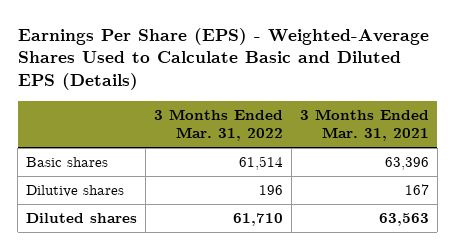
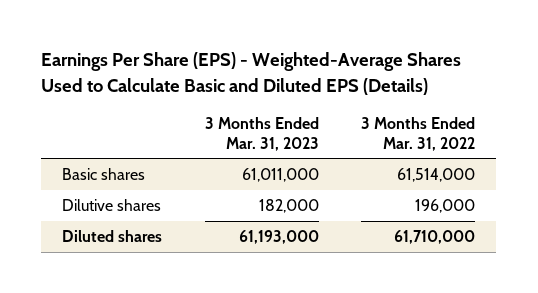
[299,109,429,142] 3 Months Ended Mar. 31, 2021 -> none
none -> [204,116,319,151] 3 Months Ended Mar. 31, 2023
[239,156,284,171] 61,514 -> [397,167,476,182] 61,514,000
[259,185,284,196] 196 -> [415,198,476,213] 196,000
[233,213,284,227] 61,710 -> [394,229,476,244] 61,710,000

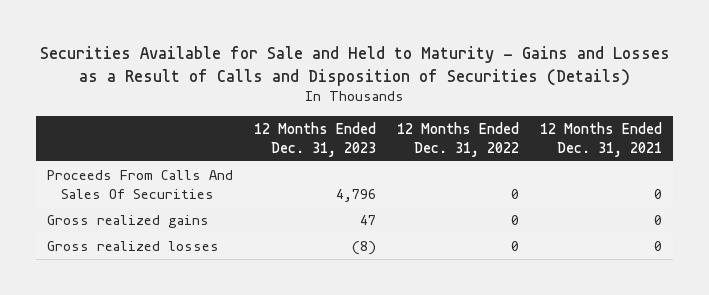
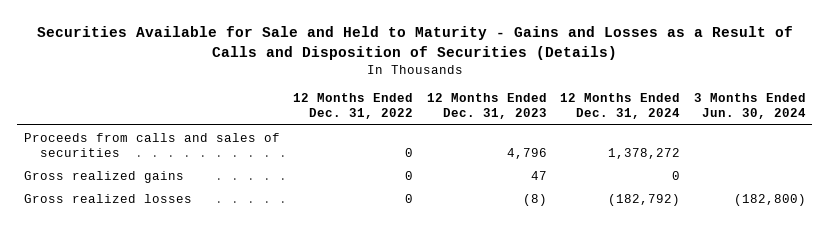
[540,121,663,157] 12 Months Ended Dec. 31, 2021 -> none
none -> [560,93,681,120] 12 Months Ended Dec. 31, 2024
none -> [693,93,806,120] 3 Months Ended Jun. 30, 2024
[46,170,233,199] Proceeds From Calls And Sales Of Securities -> [24,132,281,158] Proceeds from calls and sales of securities

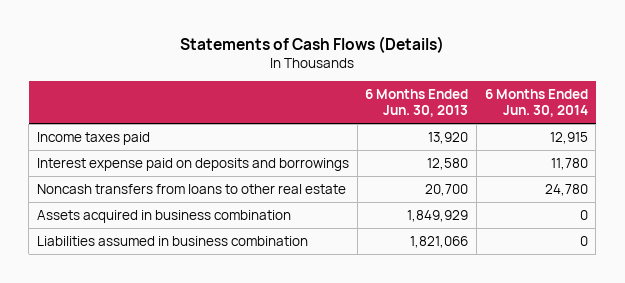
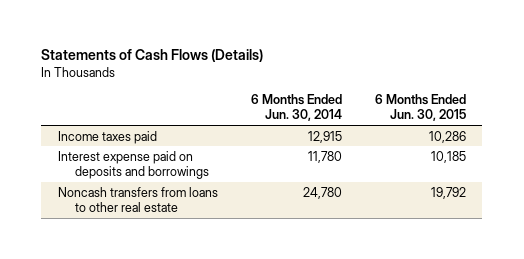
[365,89,469,118] 6 Months Ended Jun. 30, 2013 -> none
none -> [374,93,466,122] 6 Months Ended Jun. 30, 2015
[36,209,291,223] Assets acquired in business combination -> none
[36,235,308,246] Liabilities assumed in business combination -> none

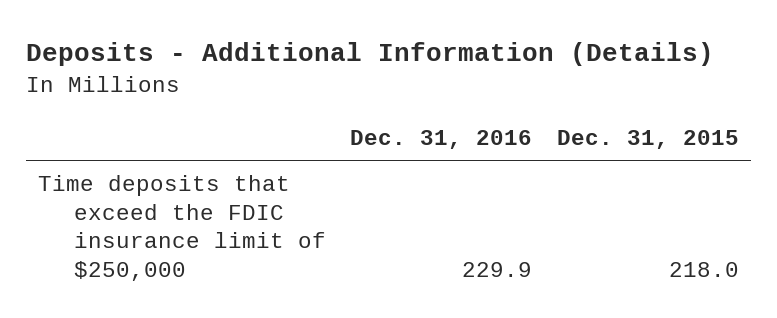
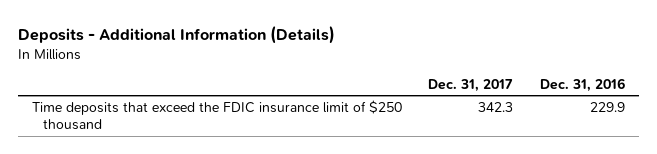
[556,129,739,149] Dec. 31, 2015 -> none
none -> [428,78,514,92] Dec. 31, 2017
[38,175,326,281] Time deposits that exceed the FDIC insurance limit of $250,000 -> [31,99,402,131] Time deposits that exceed the FDIC insurance limit of $250 thousand

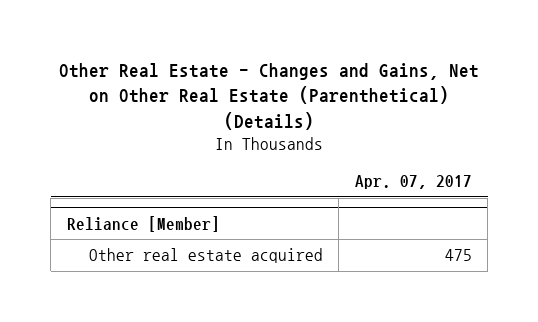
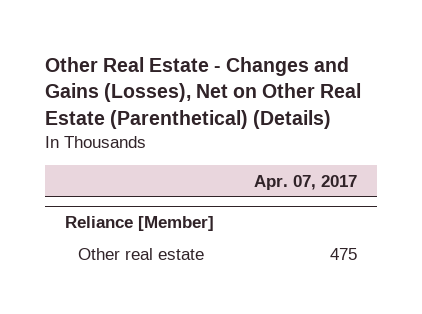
[59,63,480,130] Other Real Estate - Changes and Gains, Net on Other Real Estate (Parenthetical) (Details) -> [45,56,362,129] Other Real Estate - Changes and Gains (Losses), Net on Other Real Estate (Parenthetical) (Details)
[89,248,324,264] Other real estate acquired -> [78,247,205,260] Other real estate

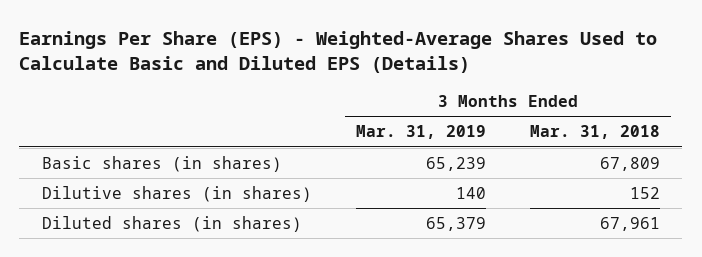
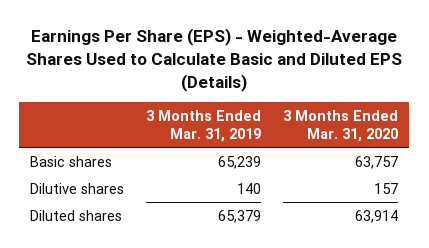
[530,125,661,140] Mar. 31, 2018 -> none
none -> [283,110,399,142] 3 Months Ended Mar. 31, 2020
[41,156,282,173] Basic shares (in shares) -> [30,155,113,167] Basic shares
[41,186,312,203] Dilutive shares (in shares) -> [30,182,125,194] Dilutive shares
[41,216,302,233] Diluted shares (in shares) -> [30,209,123,221] Diluted shares

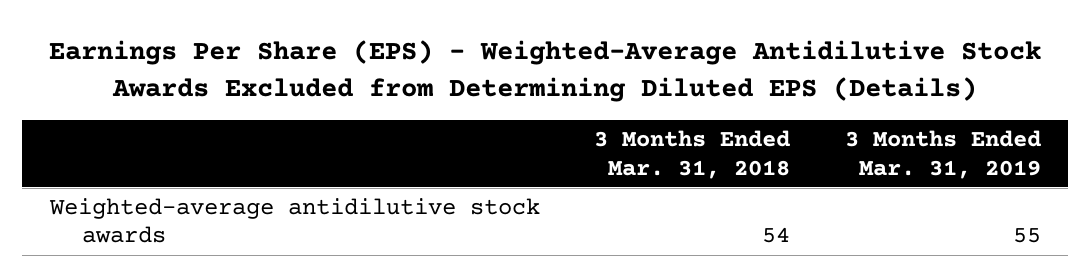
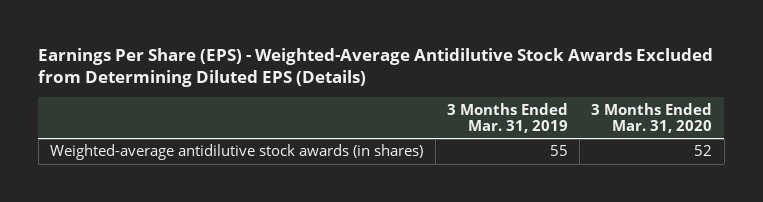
[594,130,791,179] 3 Months Ended Mar. 31, 2018 -> none
none -> [591,102,713,134] 3 Months Ended Mar. 31, 2020
[48,198,540,244] Weighted-average antidilutive stock awards -> [50,144,424,161] Weighted-average antidilutive stock awards (in shares)

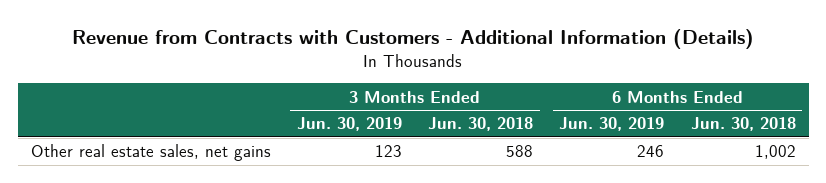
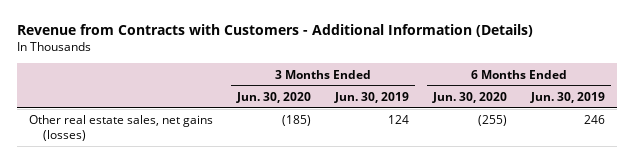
[428,117,534,132] Jun. 30, 2018 -> none
[690,117,796,132] Jun. 30, 2018 -> none
none -> [236,91,312,103] Jun. 30, 2020
none -> [432,91,508,103] Jun. 30, 2020
[30,144,271,162] Other real estate sales, net gains -> [28,115,213,142] Other real estate sales, net gains (losses)
[374,145,402,158] 123 -> [388,115,410,125] 124

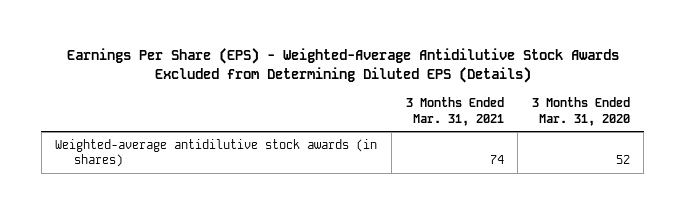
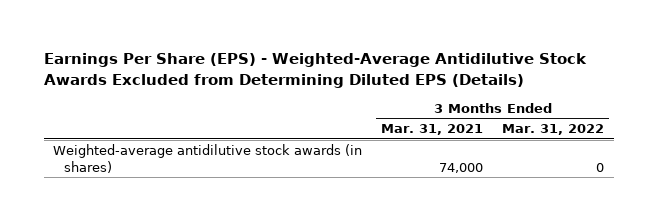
[531,97,630,126] 3 Months Ended Mar. 31, 2020 -> none
none -> [502,124,605,136] Mar. 31, 2022
[489,155,504,165] 74 -> [439,162,484,173] 74,000

